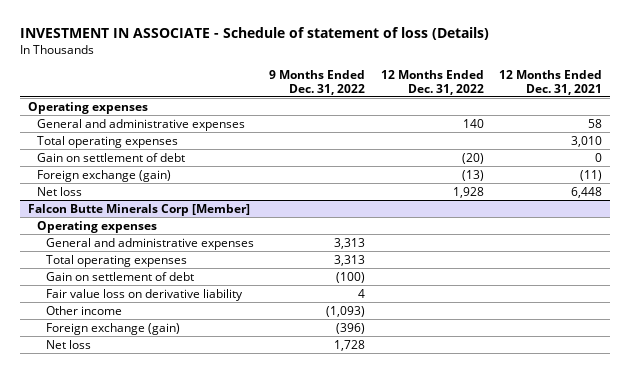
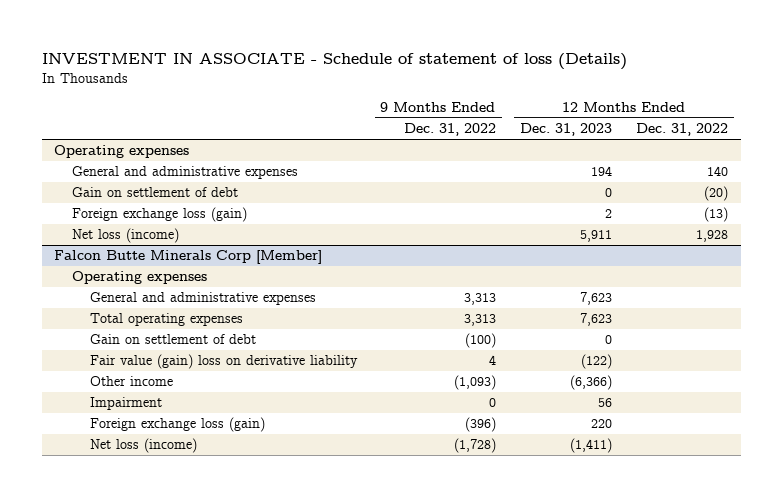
[499,69,603,95] 12 Months Ended Dec. 31, 2021 -> none
none -> [520,123,613,137] Dec. 31, 2023
[36,135,178,148] Total operating expenses -> none
[36,169,171,182] Foreign exchange (gain) -> [71,207,247,223] Foreign exchange loss (gain)
[36,186,82,196] Net loss -> [71,228,179,244] Net loss (income)
[45,288,243,301] Fair value loss on derivative liability -> [89,354,358,370] Fair value (gain) loss on derivative liability
none -> [89,397,162,411] Impairment
[45,322,180,335] Foreign exchange (gain) -> [89,417,265,433] Foreign exchange loss (gain)
[45,339,91,349] Net loss -> [89,438,197,454] Net loss (income)
[334,339,366,351] 1,728 -> [453,438,496,454] (1,728)

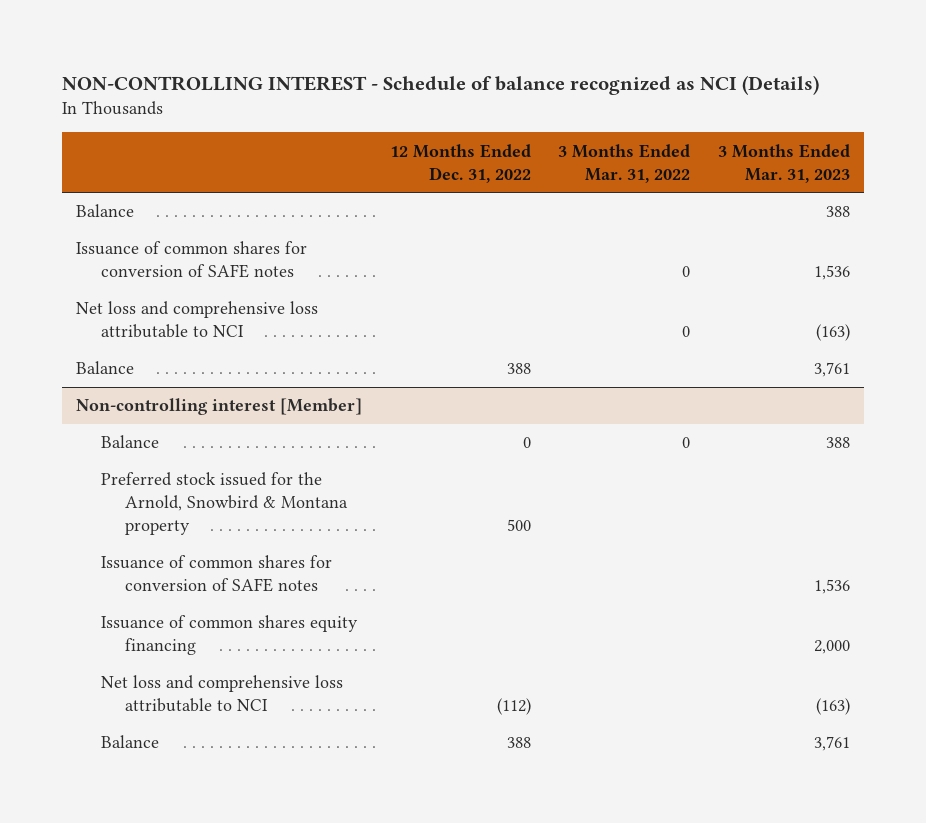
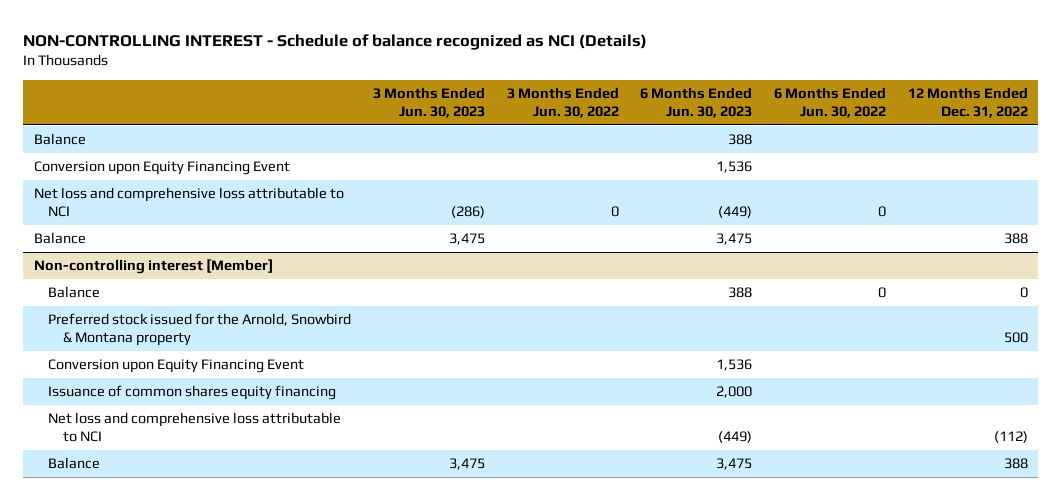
[558,143,691,183] 3 Months Ended Mar. 31, 2022 -> none
[717,143,850,183] 3 Months Ended Mar. 31, 2023 -> none
none -> [373,86,486,118] 3 Months Ended Jun. 30, 2023
none -> [506,86,619,118] 3 Months Ended Jun. 30, 2022
none -> [640,86,753,118] 6 Months Ended Jun. 30, 2023
none -> [773,86,886,118] 6 Months Ended Jun. 30, 2022
[76,241,308,279] Issuance of common shares for conversion of SAFE notes -> [33,161,290,176] Conversion upon Equity Financing Event
[100,555,332,593] Issuance of common shares for conversion of SAFE notes -> [48,359,305,374] Conversion upon Equity Financing Event

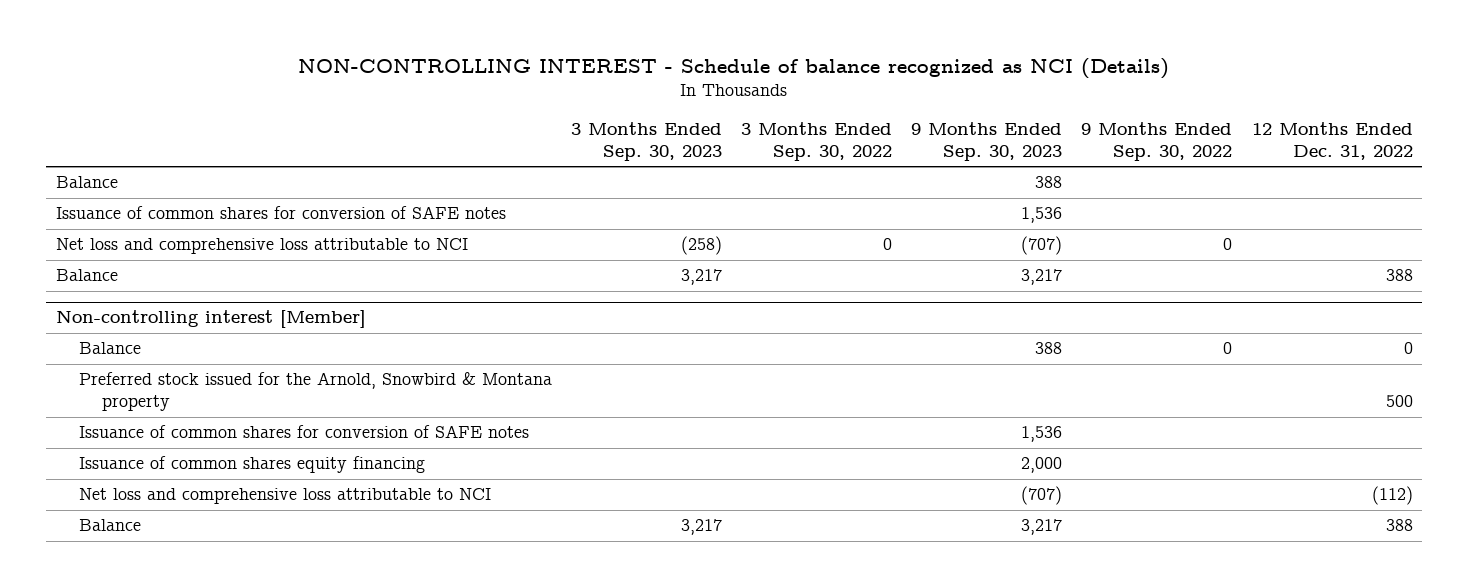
[373,86,486,118] 3 Months Ended Jun. 30, 2023 -> none
[506,86,619,118] 3 Months Ended Jun. 30, 2022 -> none
[640,86,753,118] 6 Months Ended Jun. 30, 2023 -> none
[773,86,886,118] 6 Months Ended Jun. 30, 2022 -> none
none -> [570,122,722,162] 3 Months Ended Sep. 30, 2023
none -> [741,122,893,162] 3 Months Ended Sep. 30, 2022
none -> [911,122,1063,162] 9 Months Ended Sep. 30, 2023
none -> [1081,122,1233,162] 9 Months Ended Sep. 30, 2022
[33,161,290,176] Conversion upon Equity Financing Event -> [55,206,506,220] Issuance of common shares for conversion of SAFE notes
[48,359,305,374] Conversion upon Equity Financing Event -> [78,425,529,439] Issuance of common shares for conversion of SAFE notes

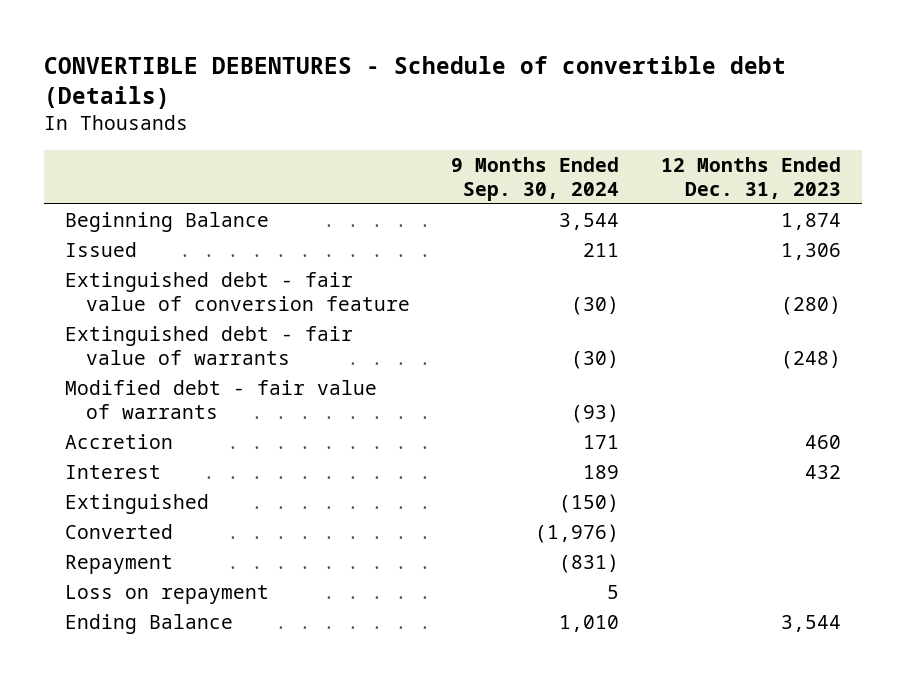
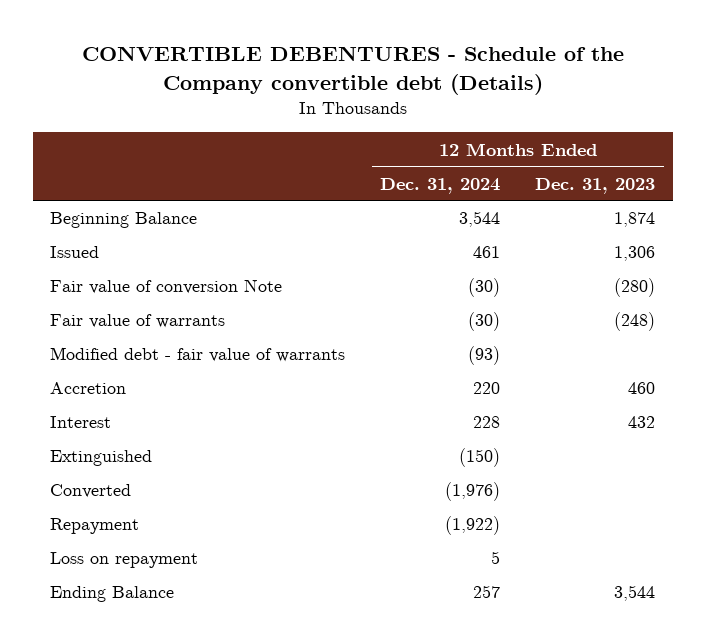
[43,56,786,110] CONVERTIBLE DEBENTURES - Schedule of convertible debt (Details) -> [81,46,624,95] CONVERTIBLE DEBENTURES - Schedule of the Company convertible debt (Details)
[451,156,620,201] 9 Months Ended Sep. 30, 2024 -> none
none -> [380,177,501,194] Dec. 31, 2024
[64,272,410,311] Extinguished debt - fair value of conversion feature -> [50,279,283,295] Fair value of conversion Note
[64,326,353,365] Extinguished debt - fair value of warrants -> [50,314,226,329] Fair value of warrants

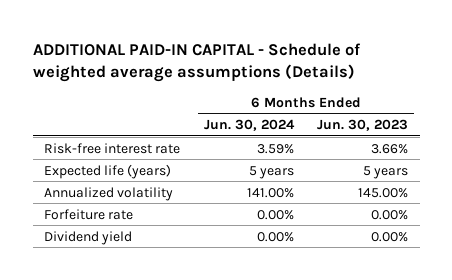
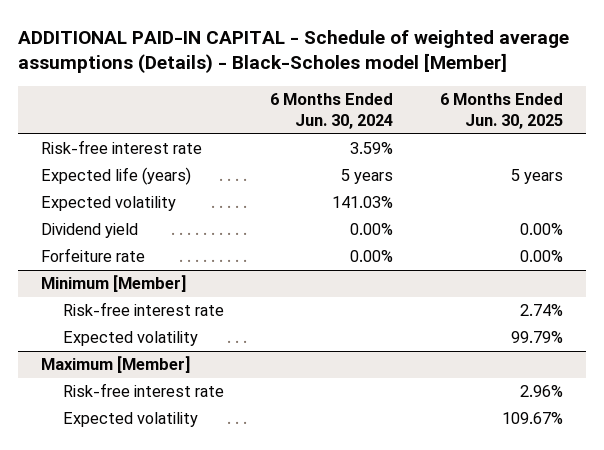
[32,42,361,82] ADDITIONAL PAID-IN CAPITAL - Schedule of weighted average assumptions (Details) -> [18,29,570,74] ADDITIONAL PAID-IN CAPITAL - Schedule of weighted average assumptions (Details) - Black-Scholes model [Member]
[316,118,408,131] Jun. 30, 2023 -> none
none -> [439,93,563,129] 6 Months Ended Jun. 30, 2025
[44,186,174,201] Annualized volatility -> [41,196,177,212] Expected volatility
[246,187,294,198] 141.00% -> [332,196,394,209] 141.03%
[44,208,134,220] Forfeiture rate -> [41,248,146,263] Forfeiture rate
none -> [41,275,188,293] Minimum [Member]
none -> [62,302,224,317] Risk-free interest rate
none -> [62,331,198,347] Expected volatility
none -> [41,356,192,374] Maximum [Member]
none -> [62,383,224,398] Risk-free interest rate
none -> [62,412,198,428] Expected volatility

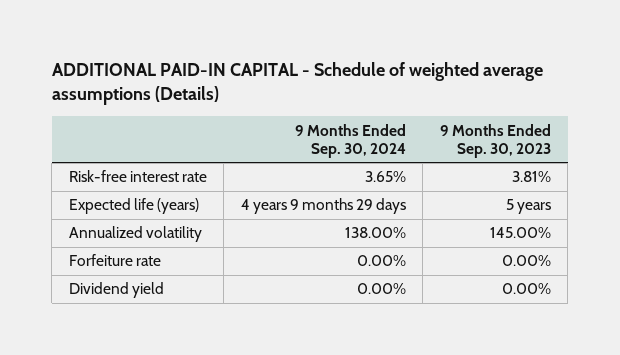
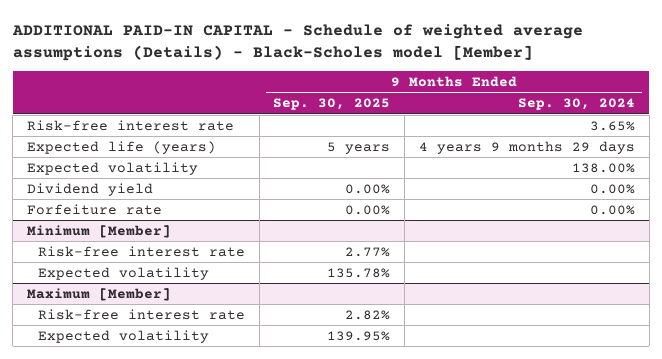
[51,62,543,106] ADDITIONAL PAID-IN CAPITAL - Schedule of weighted average assumptions (Details) -> [11,23,583,62] ADDITIONAL PAID-IN CAPITAL - Schedule of weighted average assumptions (Details) - Black-Scholes model [Member]
[439,123,551,158] 9 Months Ended Sep. 30, 2023 -> none
none -> [273,98,391,111] Sep. 30, 2025
[68,226,202,243] Annualized volatility -> [27,161,199,175] Expected volatility
[68,254,161,267] Forfeiture rate -> [27,203,163,215] Forfeiture rate
none -> [27,224,172,238] Minimum [Member]
none -> [37,245,245,257] Risk-free interest rate
none -> [37,266,209,280] Expected volatility
none -> [27,287,172,301] Maximum [Member]
none -> [37,308,245,320] Risk-free interest rate
none -> [37,329,209,343] Expected volatility

